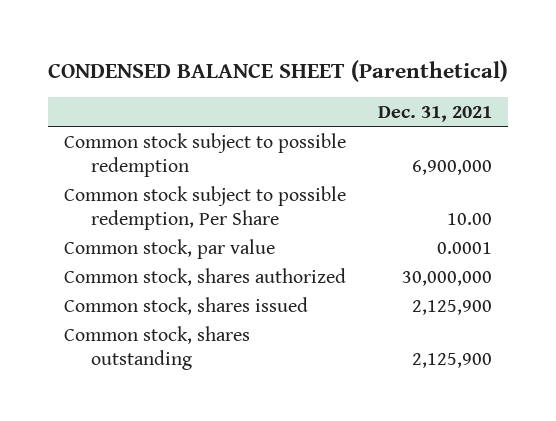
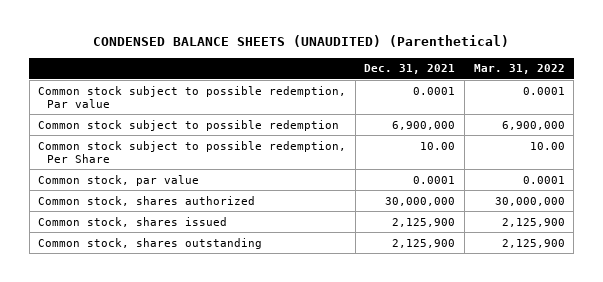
[47,59,508,82] CONDENSED BALANCE SHEET (Parenthetical) -> [93,35,510,48] CONDENSED BALANCE SHEETS (UNAUDITED) (Parenthetical)
none -> [473,64,565,75] Mar. 31, 2022
none -> [38,85,347,108] Common stock subject to possible redemption, Par value

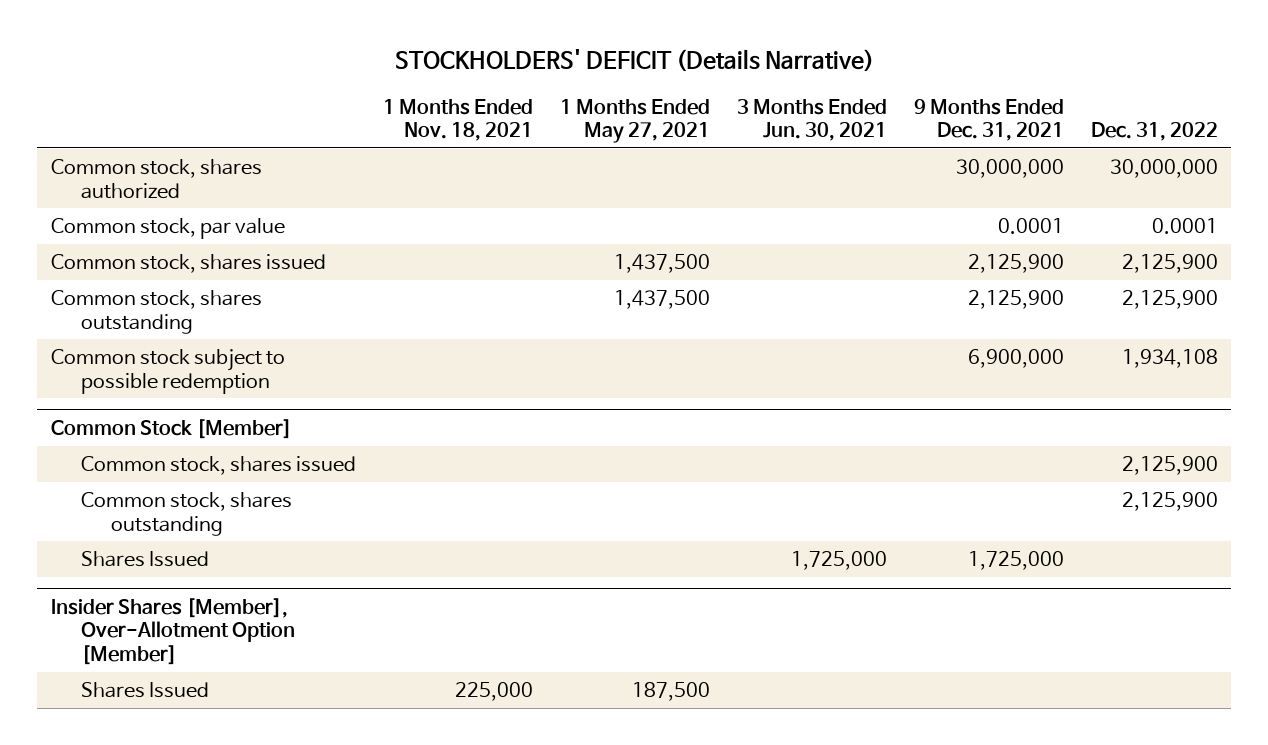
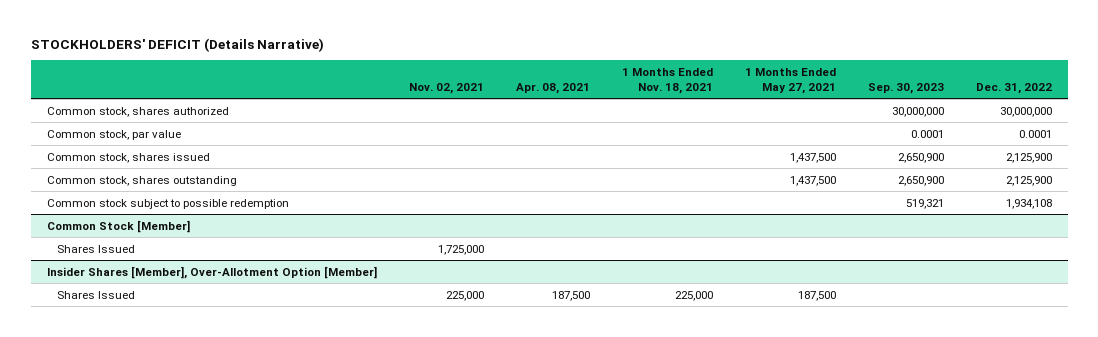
[736,98,887,142] 3 Months Ended Jun. 30, 2021 -> none
[913,98,1064,142] 9 Months Ended Dec. 31, 2021 -> none
none -> [408,82,484,94] Nov. 02, 2021
none -> [515,82,590,94] Apr. 08, 2021
none -> [867,82,944,94] Sep. 30, 2023
[80,456,356,476] Common stock, shares issued -> none
[80,492,292,536] Common stock, shares outstanding -> none

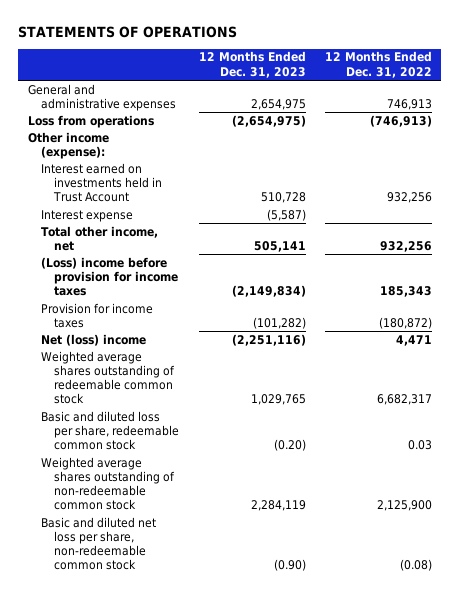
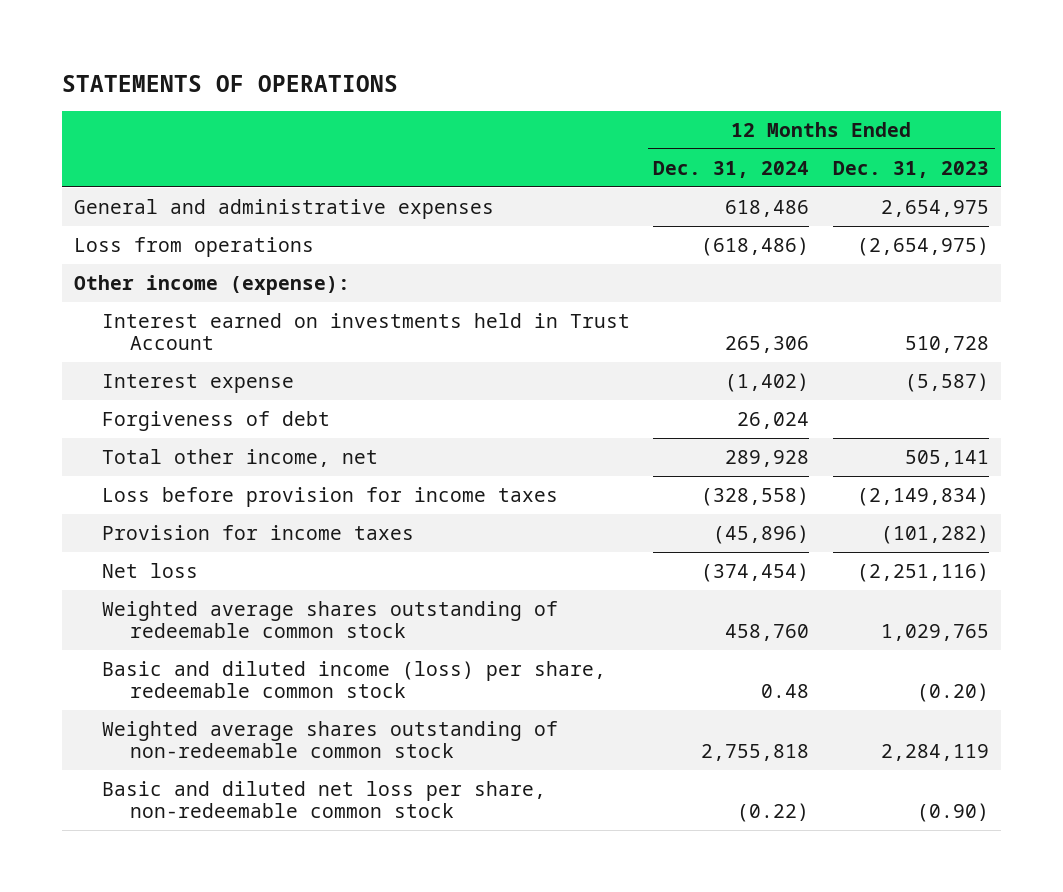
[324,51,432,78] 12 Months Ended Dec. 31, 2022 -> none
none -> [653,160,810,178] Dec. 31, 2024
none -> [101,410,330,431] Forgiveness of debt
[41,256,179,297] (Loss) income before provision for income taxes -> [101,486,558,507] Loss before provision for income taxes
[41,333,147,346] Net (loss) income -> [101,562,198,578] Net loss
[41,410,180,451] Basic and diluted loss per share, redeemable common stock -> [101,660,606,699] Basic and diluted income (loss) per share, redeemable common stock

